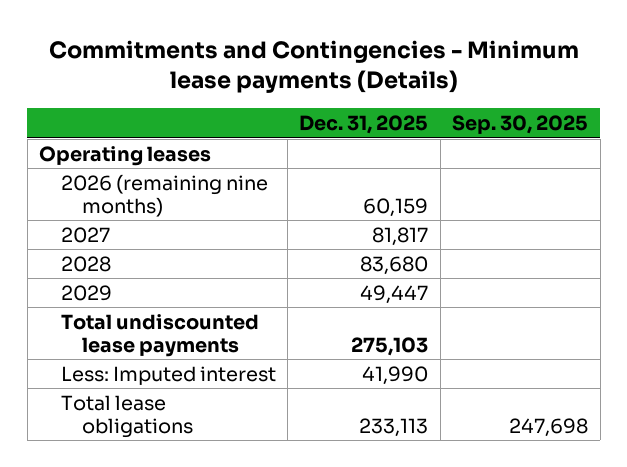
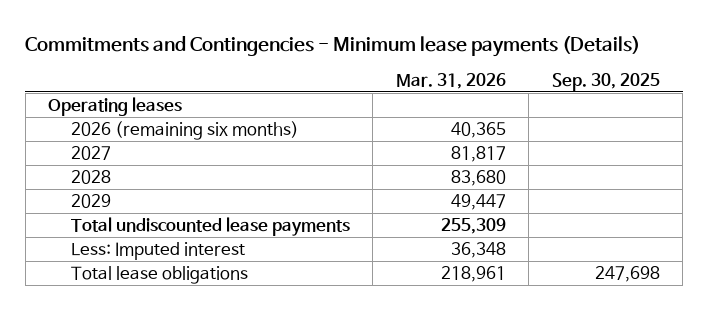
[299,115,429,135] Dec. 31, 2025 -> none
none -> [395,72,506,89] Mar. 31, 2026
[60,173,268,217] 2026 (remaining nine months) -> [71,121,300,141] 2026 (remaining six months)

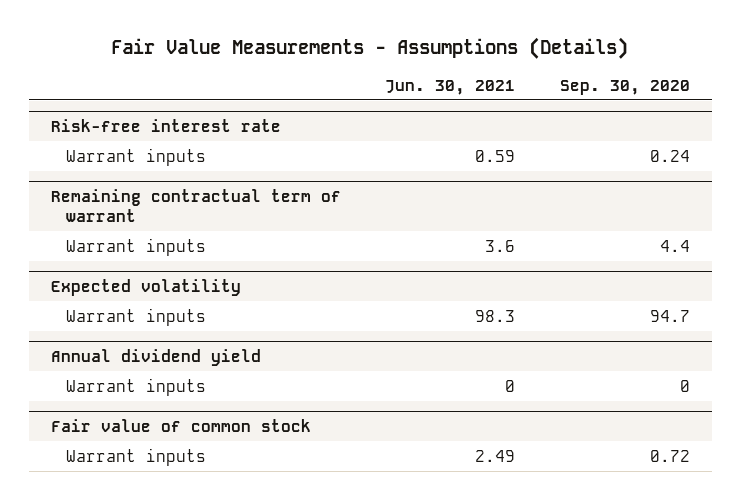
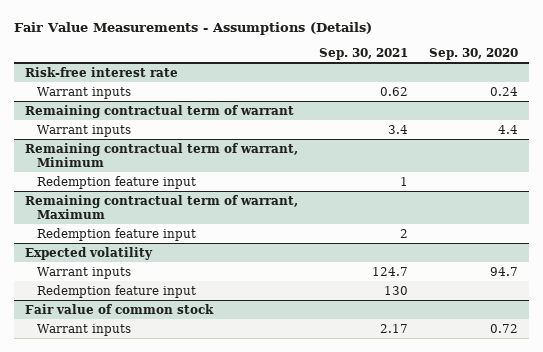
[385,79,516,95] Jun. 30, 2021 -> none
none -> [319,48,409,61] Sep. 30, 2021
none -> [25,142,299,167] Remaining contractual term of warrant, Minimum
none -> [36,175,196,189] Redemption feature input
none -> [25,194,299,219] Remaining contractual term of warrant, Maximum
none -> [36,227,196,241] Redemption feature input
[50,348,261,366] Annual dividend yield -> none
[65,377,206,396] Warrant inputs -> none
none -> [36,284,196,298] Redemption feature input

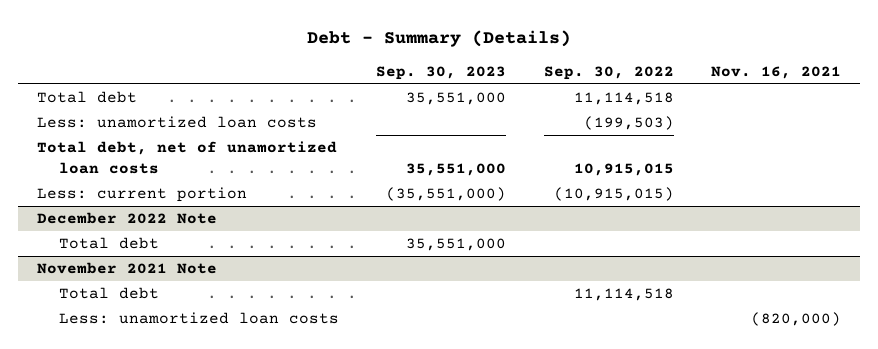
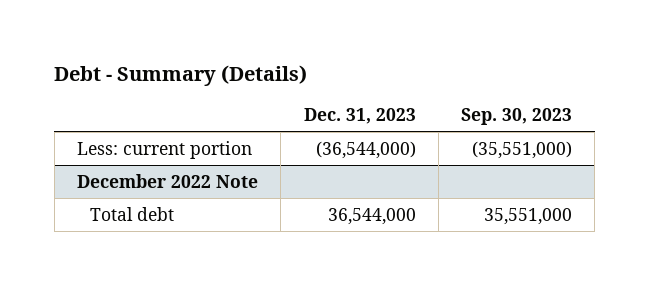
[543,65,674,80] Sep. 30, 2022 -> none
[711,65,842,79] Nov. 16, 2021 -> none
none -> [303,108,416,125] Dec. 31, 2023
[36,91,137,104] Total debt -> none
[36,116,317,129] Less: unamortized loan costs -> none
[36,141,337,174] Total debt, net of unamortized loan costs -> none
[36,262,217,275] November 2021 Note -> none
[58,287,159,300] Total debt -> none
[58,312,339,325] Less: unamortized loan costs -> none

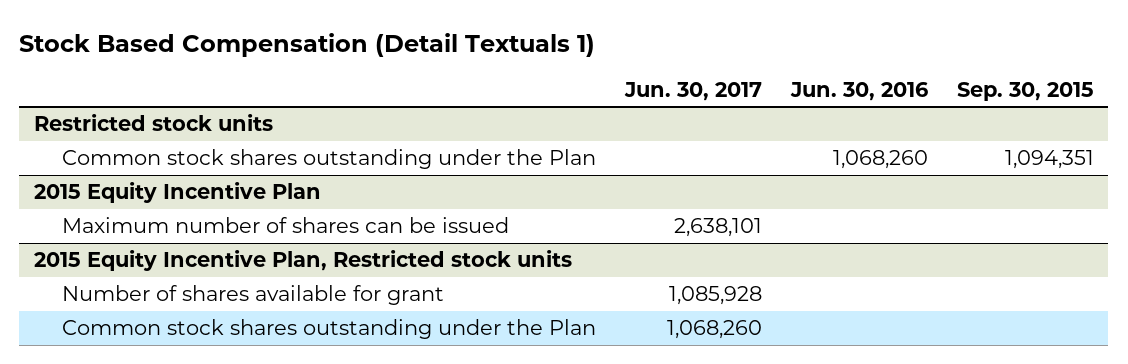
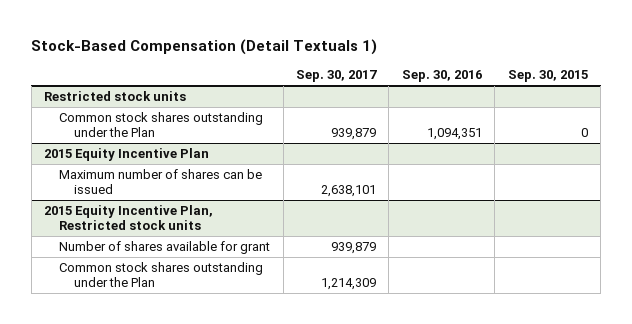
[19,32,596,57] Stock Based Compensation (Detail Textuals 1) -> [31,39,378,56] Stock-Based Compensation (Detail Textuals 1)
[623,81,762,101] Jun. 30, 2017 -> none
[789,81,928,101] Jun. 30, 2016 -> none
none -> [296,70,378,83] Sep. 30, 2017
none -> [401,70,482,83] Sep. 30, 2016
[1004,150,1094,170] 1,094,351 -> [580,128,588,138] 0

